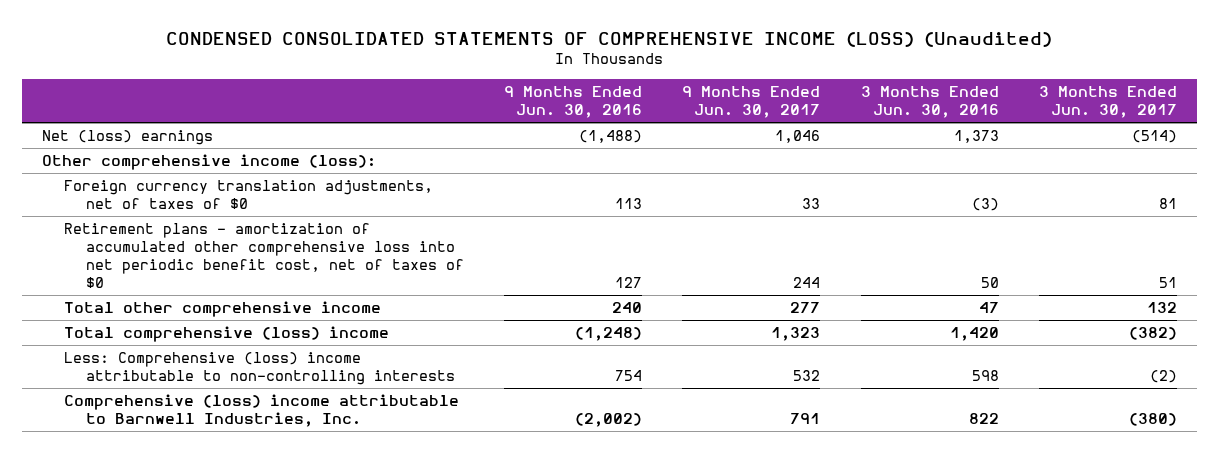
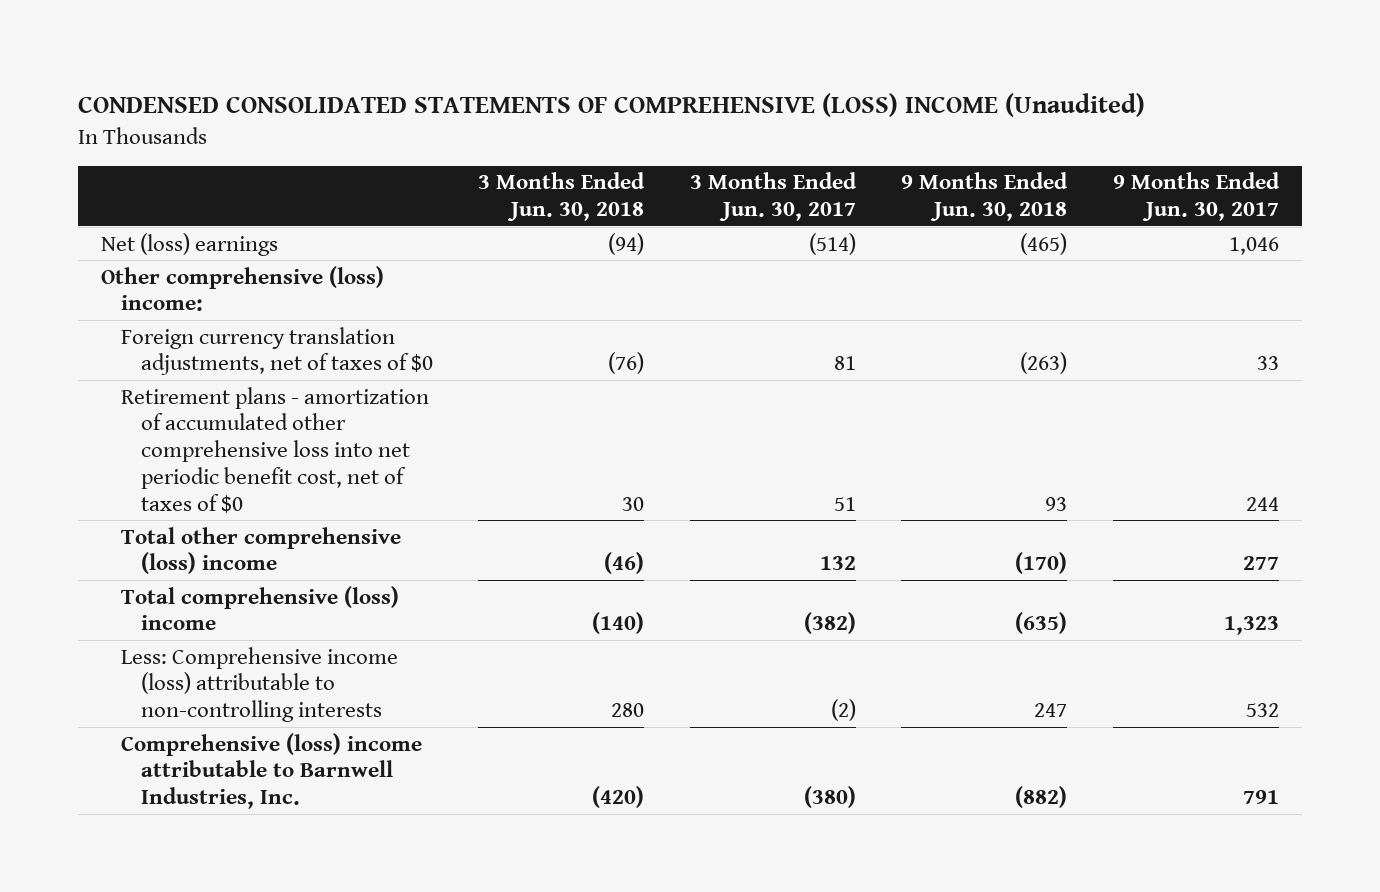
[166,31,1053,47] CONDENSED CONSOLIDATED STATEMENTS OF COMPREHENSIVE INCOME (LOSS) (Unaudited) -> [78,93,1146,118] CONDENSED CONSOLIDATED STATEMENTS OF COMPREHENSIVE (LOSS) INCOME (Unaudited)
[504,86,643,119] 9 Months Ended Jun. 30, 2016 -> none
[860,86,999,119] 3 Months Ended Jun. 30, 2016 -> none
none -> [478,172,646,222] 3 Months Ended Jun. 30, 2018
none -> [901,172,1069,222] 9 Months Ended Jun. 30, 2018
[42,154,377,171] Other comprehensive income (loss): -> [101,265,385,312] Other comprehensive (loss) income:
[64,301,382,318] Total other comprehensive income -> [120,526,401,575] Total other comprehensive (loss) income
[64,352,456,386] Less: Comprehensive (loss) income attributable to non-controlling interests -> [120,646,398,723] Less: Comprehensive income (loss) attributable to non-controlling interests

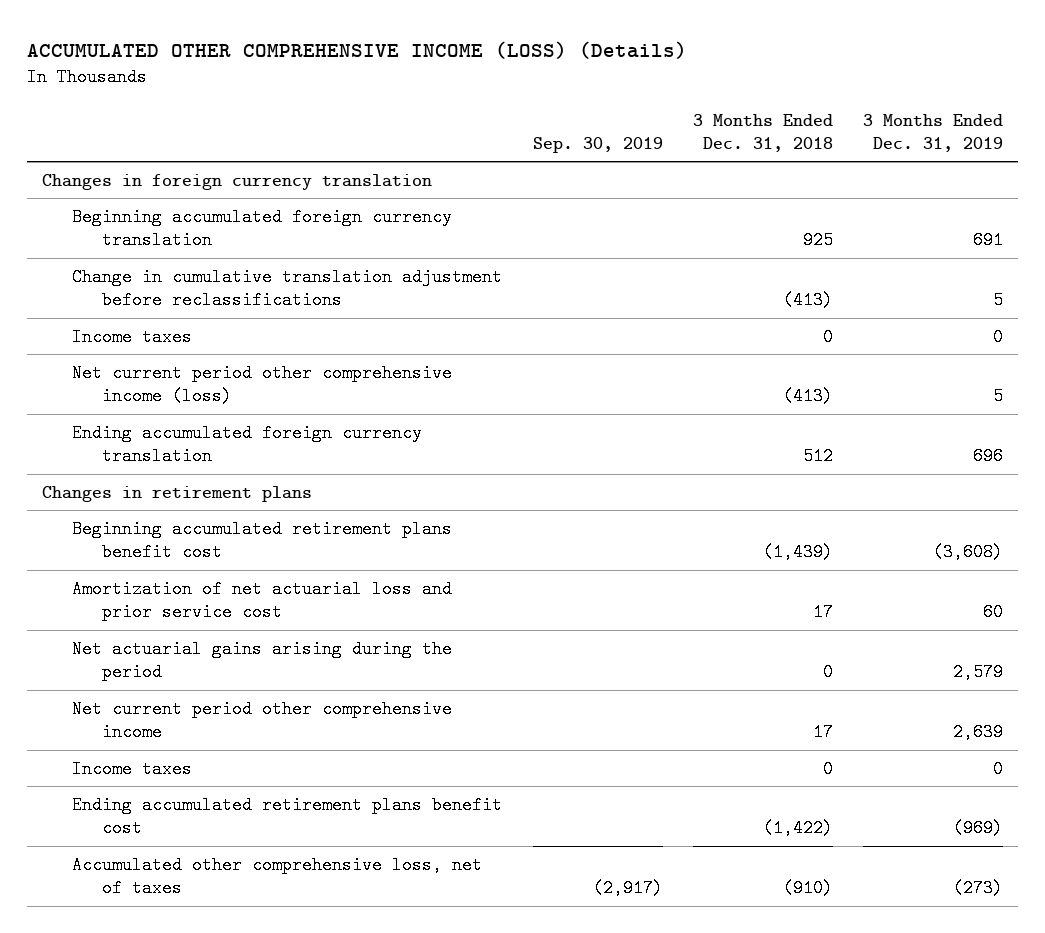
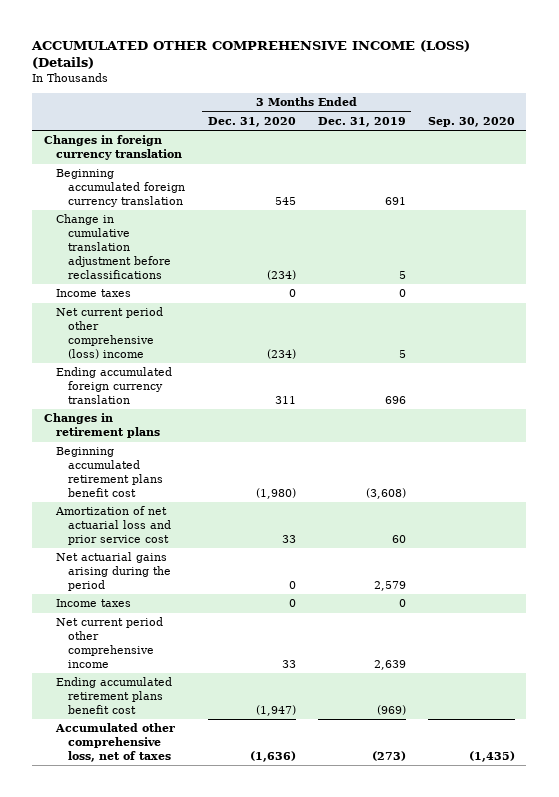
[532,136,663,153] Sep. 30, 2019 -> none
[692,113,833,152] 3 Months Ended Dec. 31, 2018 -> none
none -> [207,117,296,128] Dec. 31, 2020
none -> [428,117,516,128] Sep. 30, 2020
[72,364,453,406] Net current period other comprehensive income (loss) -> [55,307,163,359] Net current period other comprehensive (loss) income
[72,700,453,742] Net current period other comprehensive income -> [55,617,163,668] Net current period other comprehensive income

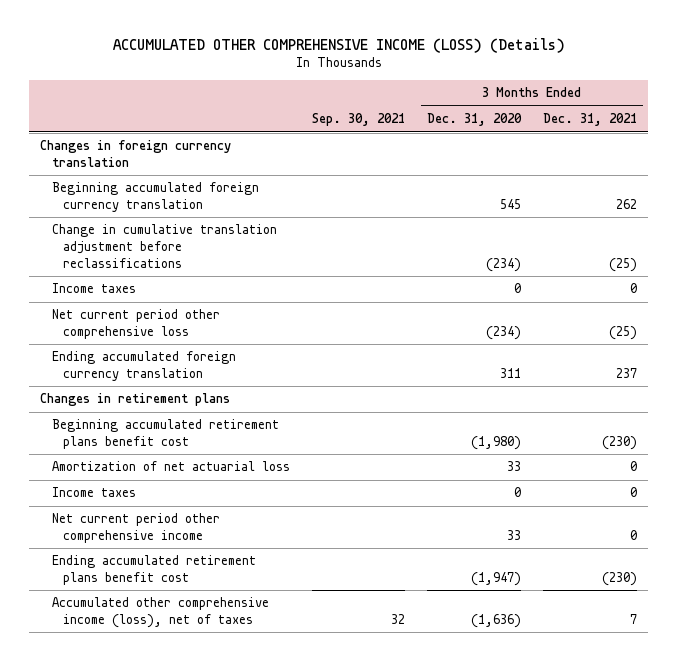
[317,117,406,128] Dec. 31, 2019 -> none
[428,117,516,128] Sep. 30, 2020 -> none
none -> [311,113,405,127] Sep. 30, 2021
none -> [543,113,638,127] Dec. 31, 2021
[55,307,163,359] Net current period other comprehensive (loss) income -> [51,309,220,340] Net current period other comprehensive loss
[55,552,172,591] Net actuarial gains arising during the period -> none
[54,506,172,545] Amortization of net actuarial loss and prior service cost -> [51,461,290,472] Amortization of net actuarial loss
[54,723,175,762] Accumulated other comprehensive loss, net of taxes -> [51,597,269,629] Accumulated other comprehensive income (loss), net of taxes

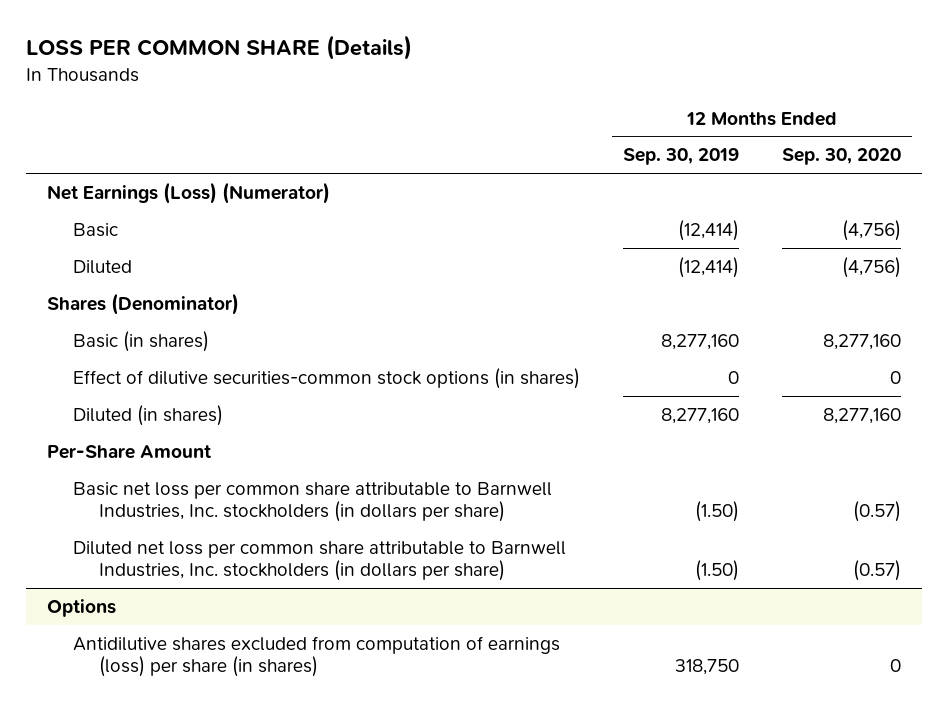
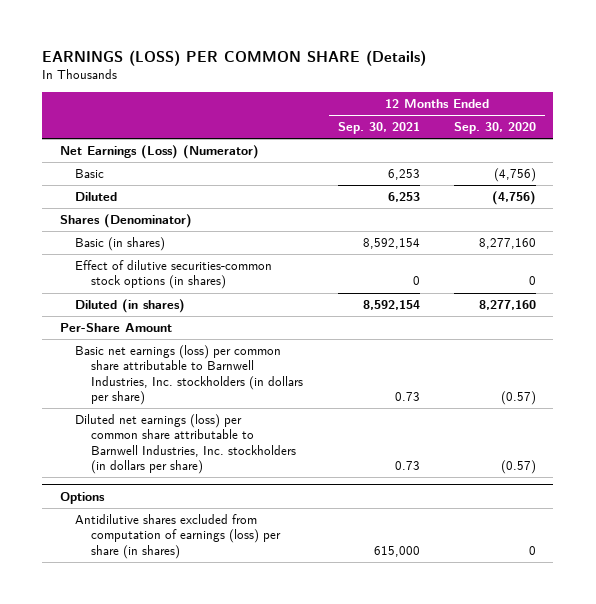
[25,35,412,61] LOSS PER COMMON SHARE (Details) -> [42,50,427,67] EARNINGS (LOSS) PER COMMON SHARE (Details)
[623,148,740,166] Sep. 30, 2019 -> none
none -> [337,122,420,135] Sep. 30, 2021
[73,481,553,523] Basic net loss per common share attributable to Barnwell Industries, Inc. stockholders (in dollars per share) -> [75,345,304,405] Basic net earnings (loss) per common share attributable to Barnwell Industries, Inc. stockholders (in dollars per share)
[73,540,567,582] Diluted net loss per common share attributable to Barnwell Industries, Inc. stockholders (in dollars per share) -> [75,414,297,474] Diluted net earnings (loss) per common share attributable to Barnwell Industries, Inc. stockholders (in dollars per share)

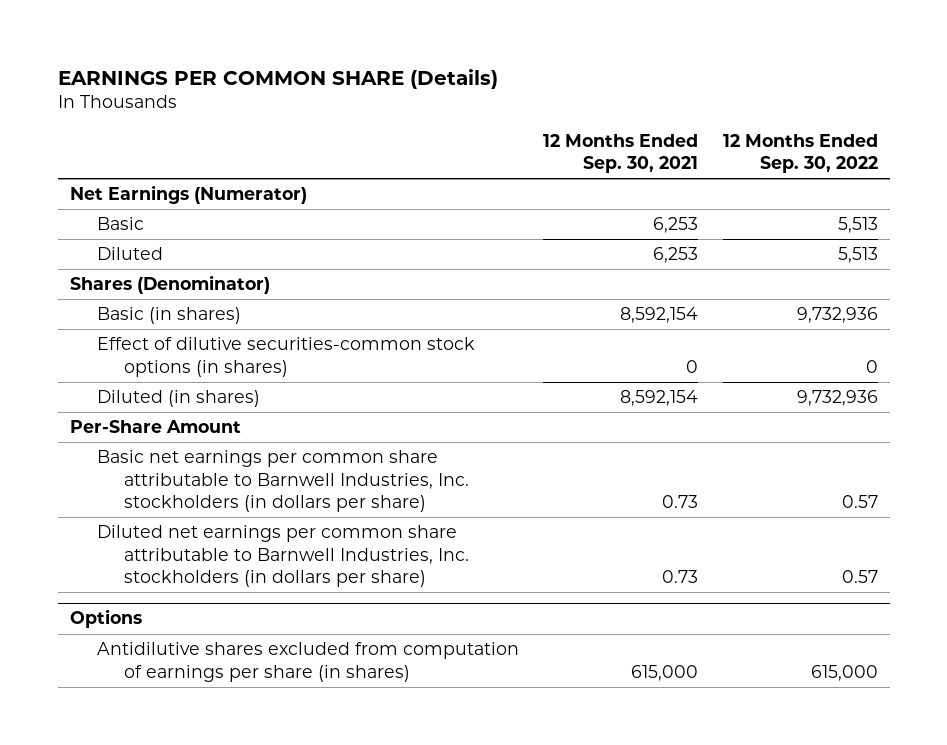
[42,50,427,67] EARNINGS (LOSS) PER COMMON SHARE (Details) -> [57,68,498,89] EARNINGS PER COMMON SHARE (Details)
[453,122,536,135] Sep. 30, 2020 -> none
none -> [722,133,878,174] 12 Months Ended Sep. 30, 2022
[59,145,259,160] Net Earnings (Loss) (Numerator) -> [69,185,307,205] Net Earnings (Numerator)
[75,345,304,405] Basic net earnings (loss) per common share attributable to Barnwell Industries, Inc. stockholders (in dollars per share) -> [97,450,470,513] Basic net earnings per common share attributable to Barnwell Industries, Inc. stockholders (in dollars per share)
[75,414,297,474] Diluted net earnings (loss) per common share attributable to Barnwell Industries, Inc. stockholders (in dollars per share) -> [97,525,470,588] Diluted net earnings per common share attributable to Barnwell Industries, Inc. stockholders (in dollars per share)
[75,514,282,559] Antidilutive shares excluded from computation of earnings (loss) per share (in shares) -> [97,642,520,682] Antidilutive shares excluded from computation of earnings per share (in shares)

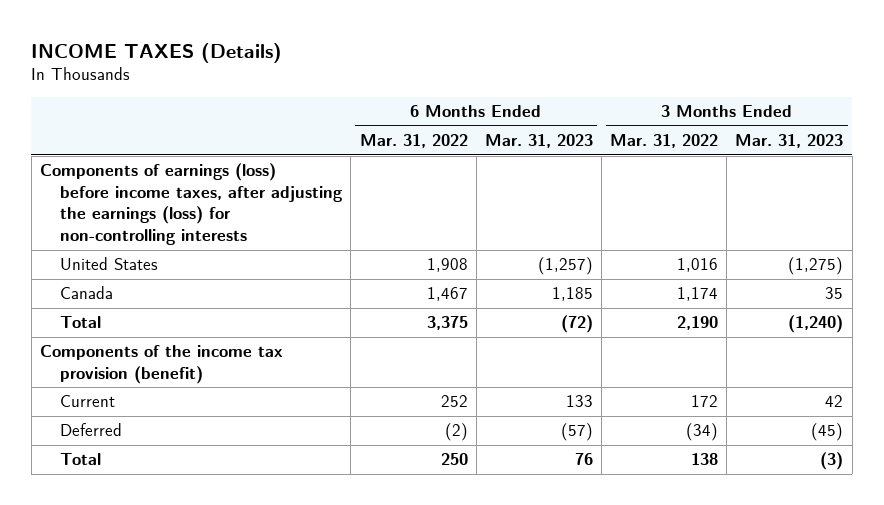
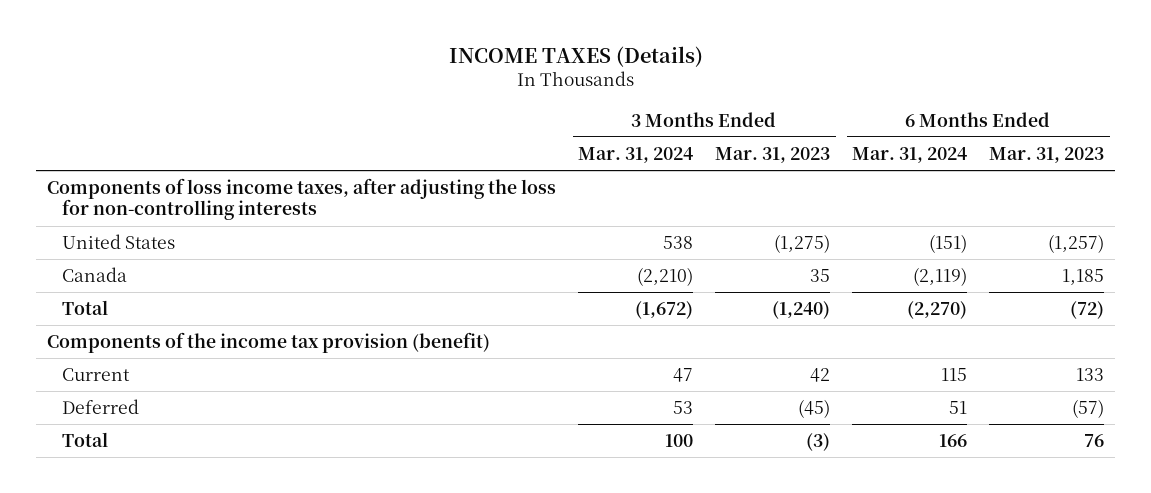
[359,134,468,149] Mar. 31, 2022 -> none
[610,134,719,149] Mar. 31, 2022 -> none
none -> [578,147,694,164] Mar. 31, 2024
none -> [852,147,968,164] Mar. 31, 2024
[40,163,344,245] Components of earnings (loss) before income taxes, after adjusting the earnings (loss) for non-controlling interests -> [47,178,557,221] Components of loss income taxes, after adjusting the loss for non-controlling interests

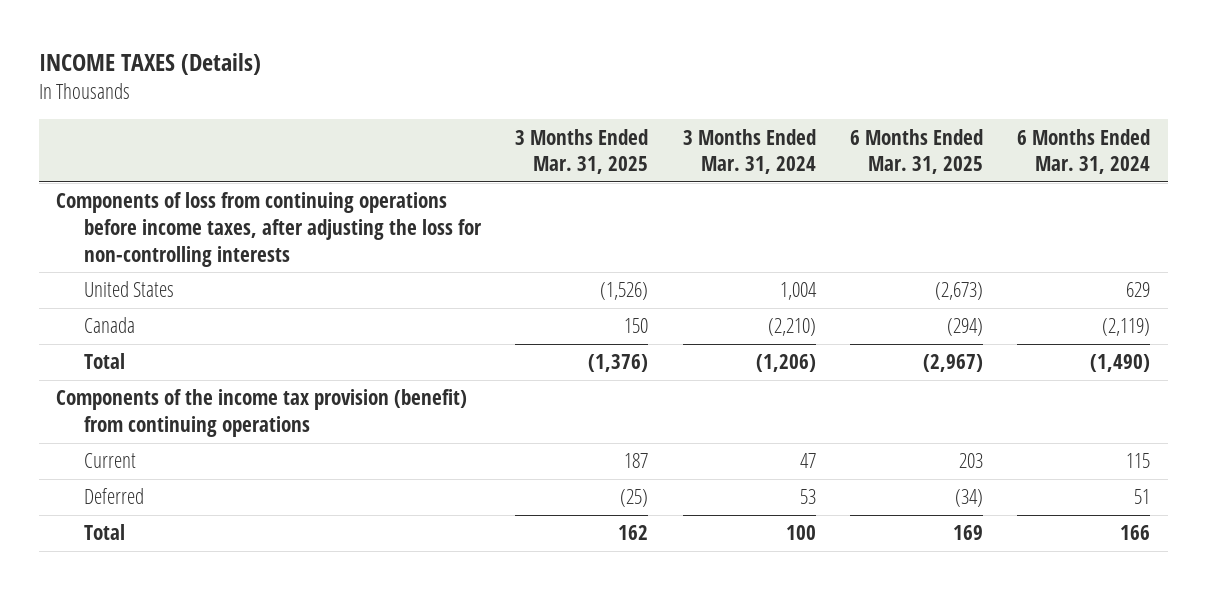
[715,147,831,164] Mar. 31, 2023 -> none
[989,147,1105,164] Mar. 31, 2023 -> none
none -> [515,128,649,175] 3 Months Ended Mar. 31, 2025
none -> [850,128,984,175] 6 Months Ended Mar. 31, 2025
[47,178,557,221] Components of loss income taxes, after adjusting the loss for non-controlling interests -> [56,192,482,267] Components of loss from continuing operations before income taxes, after adjusting the loss for non-controlling interests
[663,236,694,250] 538 -> [779,282,817,301] 1,004
[929,234,968,254] (151) -> [1126,282,1151,298] 629
[635,301,694,320] (1,672) -> [755,354,816,373] (1,206)
[907,301,968,320] (2,270) -> [1090,354,1151,373] (1,490)
[47,332,491,354] Components of the income tax provision (benefit) -> [56,389,468,438] Components of the income tax provision (benefit) from continuing operations

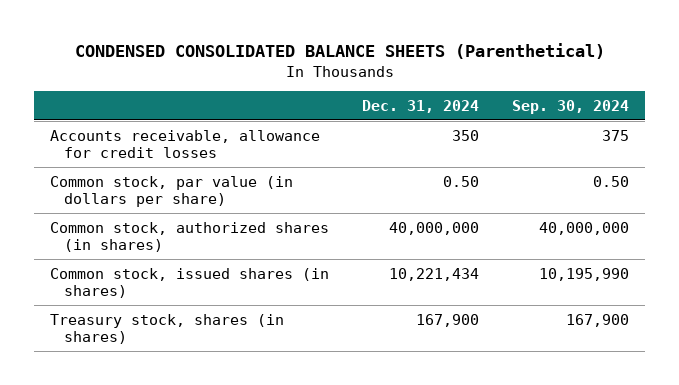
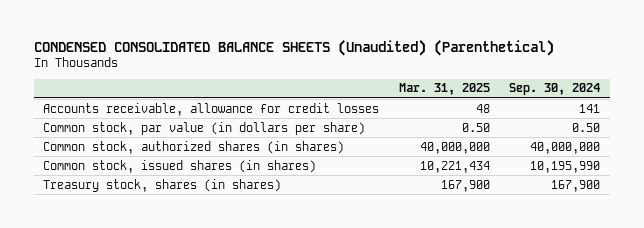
[74,42,605,59] CONDENSED CONSOLIDATED BALANCE SHEETS (Parenthetical) -> [33,39,554,56] CONDENSED CONSOLIDATED BALANCE SHEETS (Unaudited) (Parenthetical)
[362,99,480,113] Dec. 31, 2024 -> none
none -> [398,83,490,96] Mar. 31, 2025
[602,129,630,141] 375 -> [579,103,601,113] 141

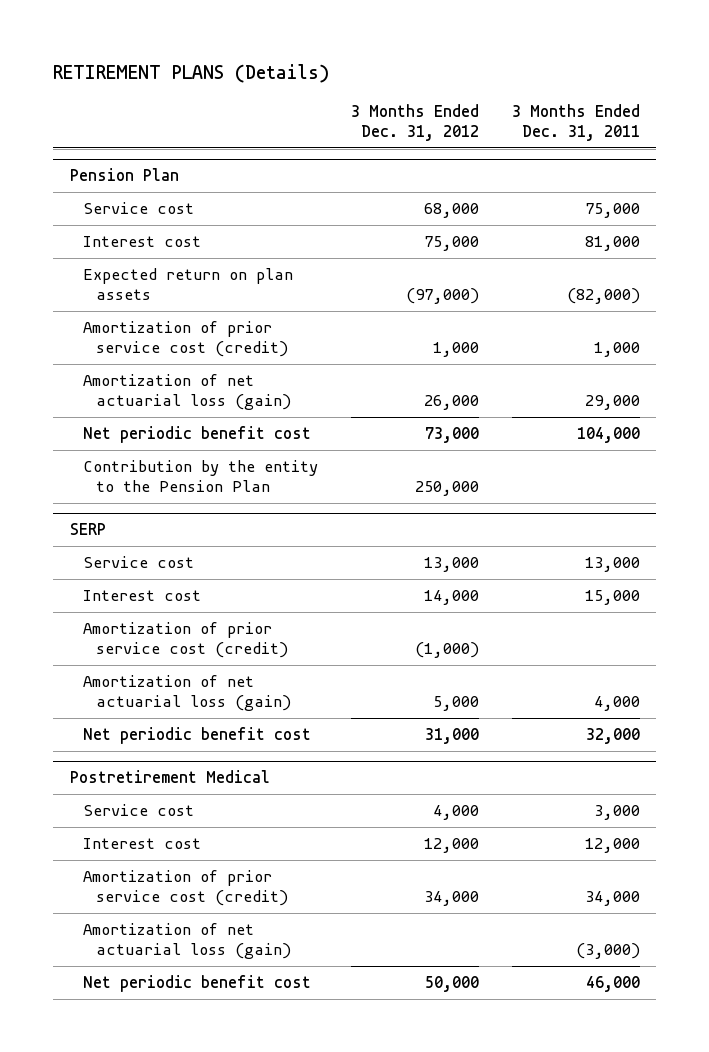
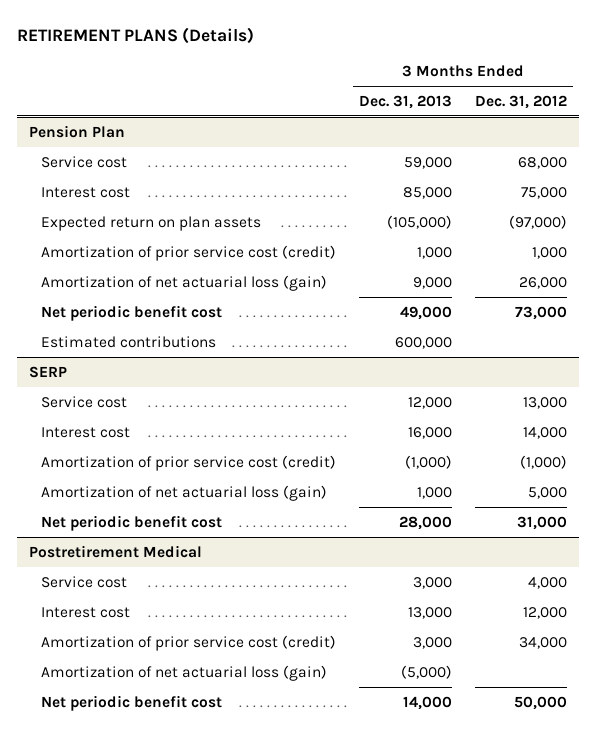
[511,103,640,142] 3 Months Ended Dec. 31, 2011 -> none
none -> [359,94,453,109] Dec. 31, 2013
[82,459,318,493] Contribution by the entity to the Pension Plan -> none
none -> [40,335,216,348] Estimated contributions

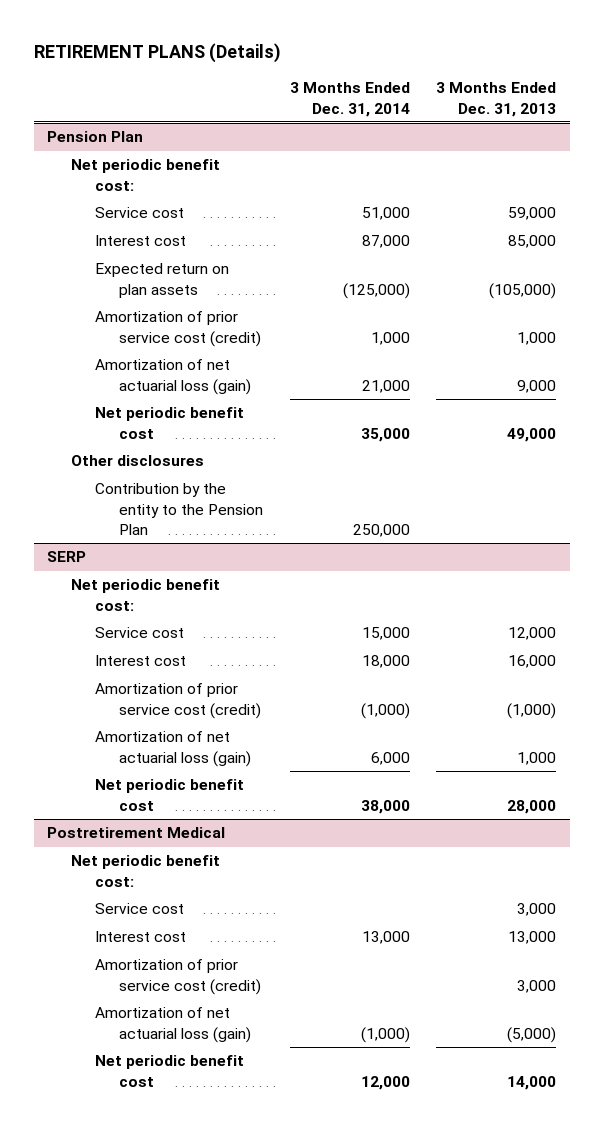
[475,94,568,109] Dec. 31, 2012 -> none
none -> [289,82,410,117] 3 Months Ended Dec. 31, 2014
none -> [71,159,221,191] Net periodic benefit cost:
[40,335,216,348] Estimated contributions -> none
none -> [71,455,205,467] Other disclosures
none -> [94,483,263,535] Contribution by the entity to the Pension Plan
none -> [71,579,221,611] Net periodic benefit cost:
none -> [71,855,221,887] Net periodic benefit cost:

